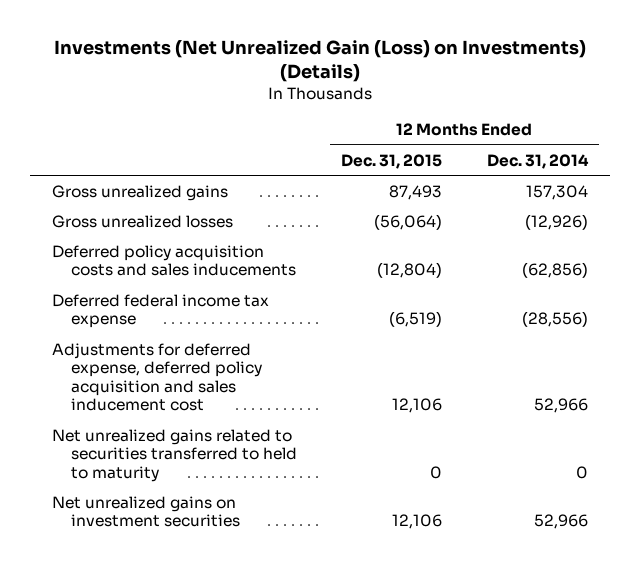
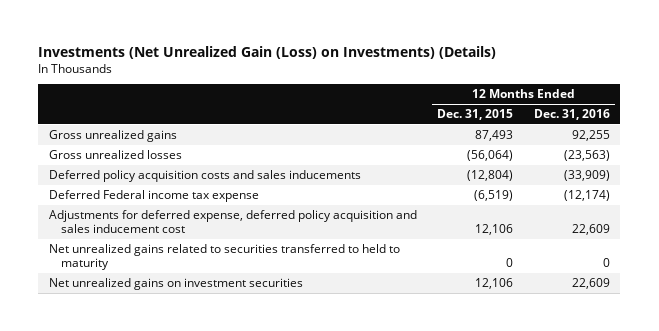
[486,153,589,169] Dec. 31, 2014 -> none
none -> [534,109,611,121] Dec. 31, 2016
[52,293,270,329] Deferred federal income tax expense -> [48,190,259,203] Deferred Federal income tax expense

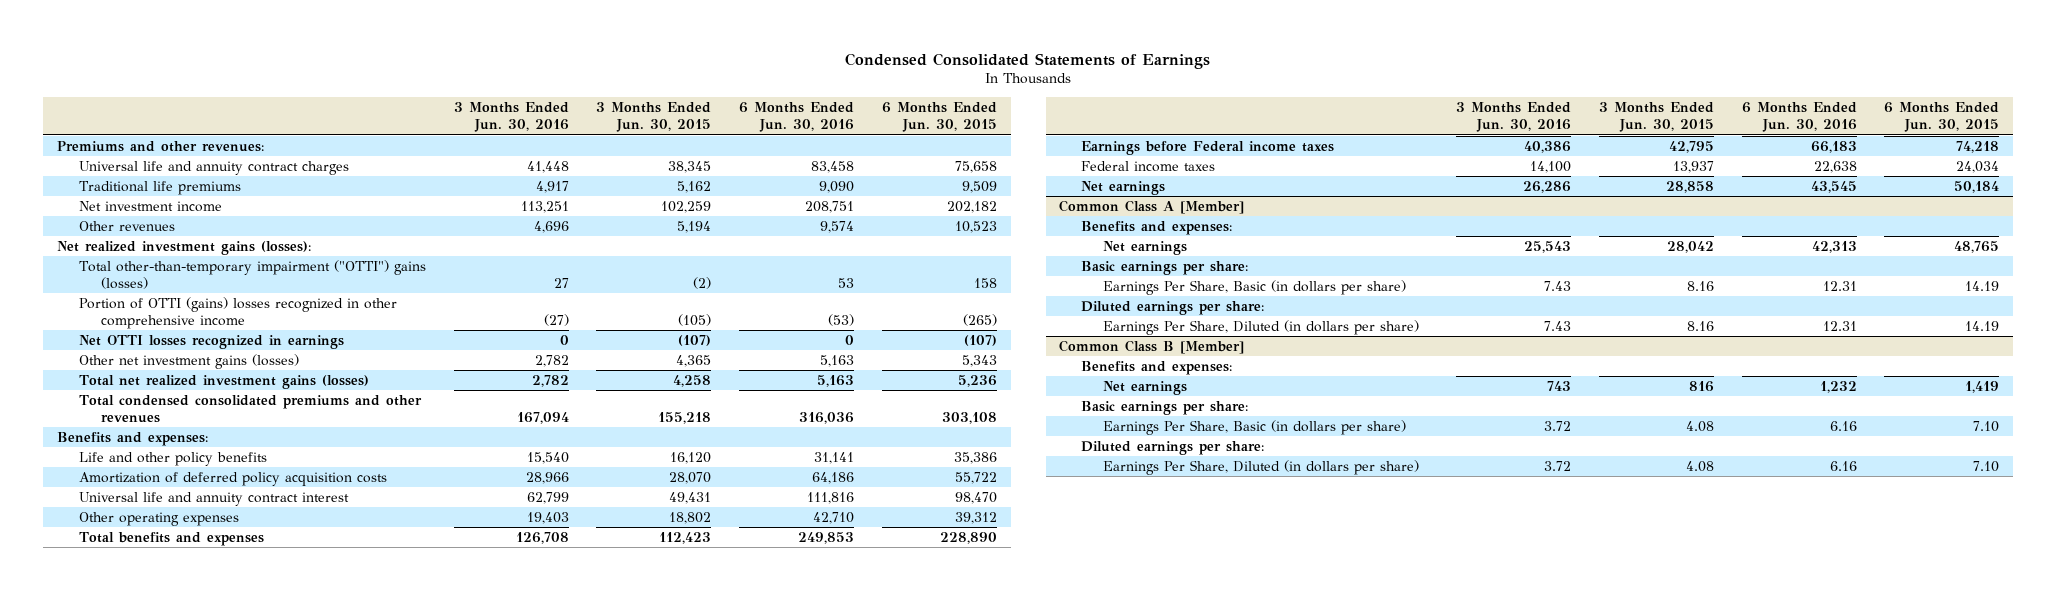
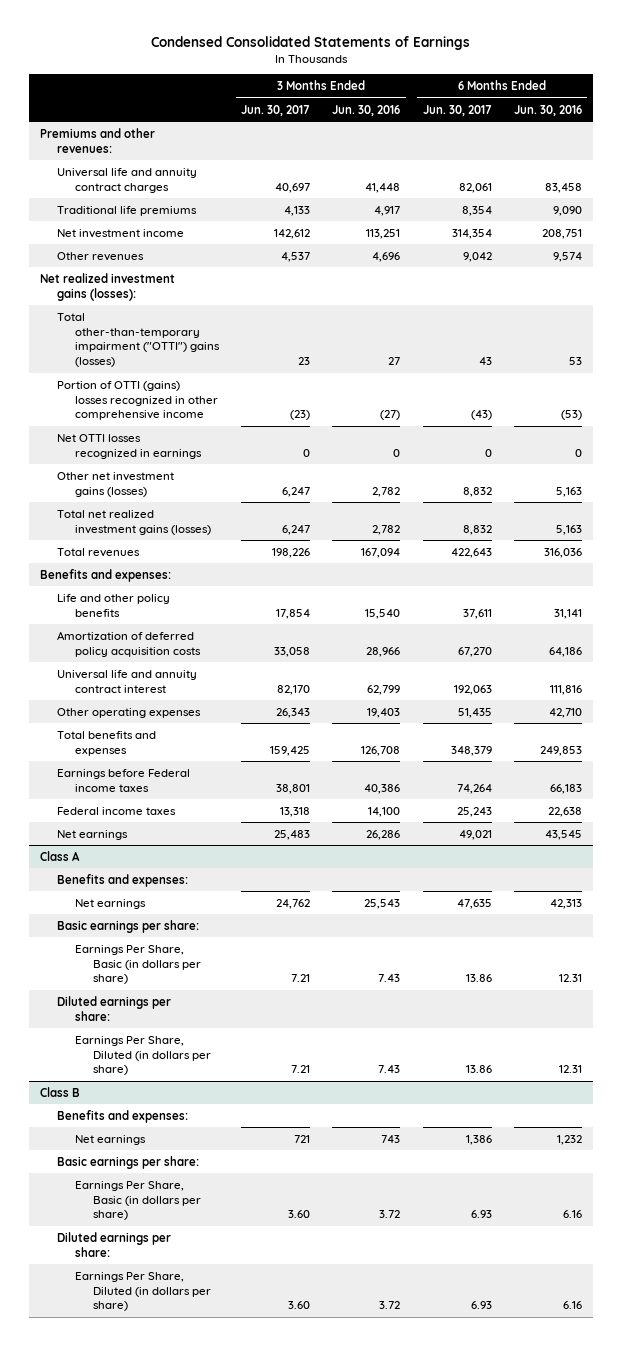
[596,102,712,133] 3 Months Ended Jun. 30, 2015 -> none
[881,102,997,133] 6 Months Ended Jun. 30, 2015 -> none
none -> [241,104,311,116] Jun. 30, 2017
none -> [422,104,492,116] Jun. 30, 2017
[78,394,422,423] Total condensed consolidated premiums and other revenues -> [57,547,141,557] Total revenues
[1059,199,1245,214] Common Class A [Member] -> [39,850,80,861] Class A
[1059,339,1245,354] Common Class B [Member] -> [39,1086,80,1097] Class B

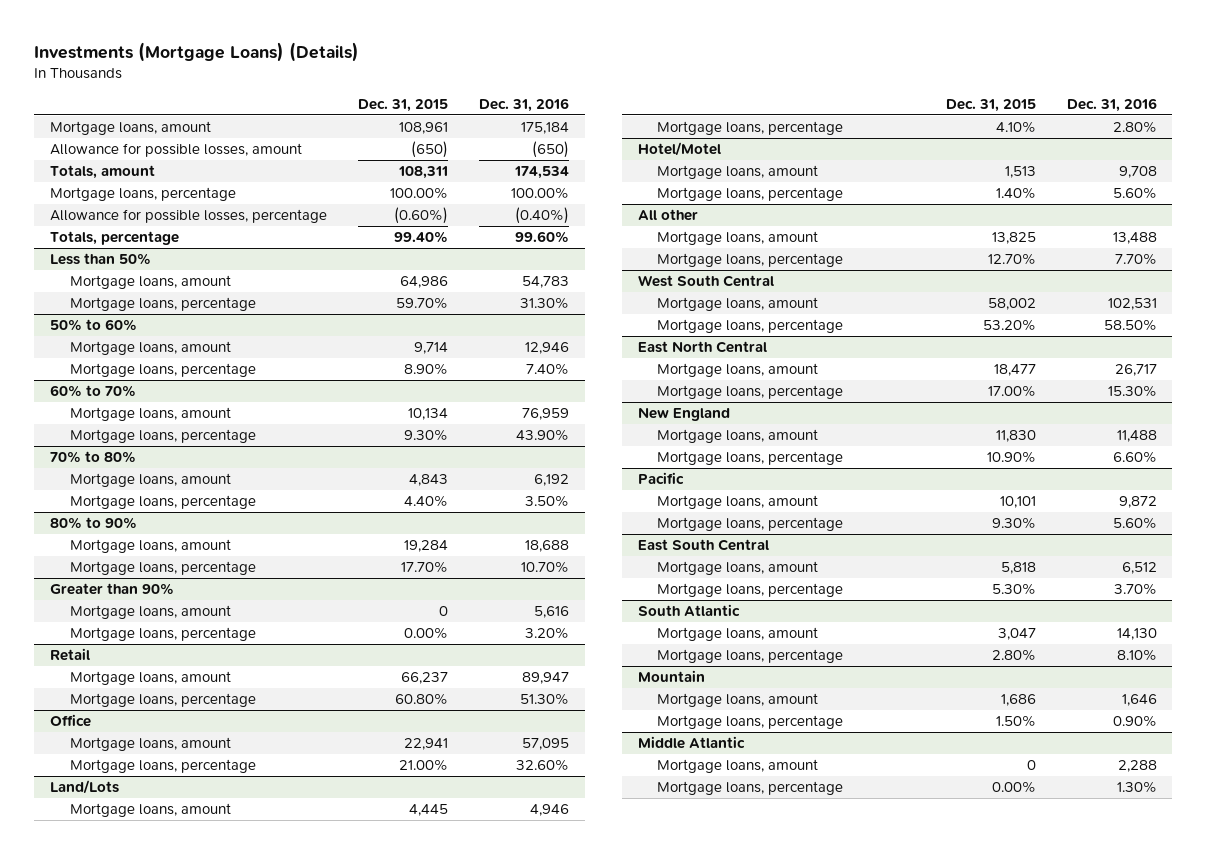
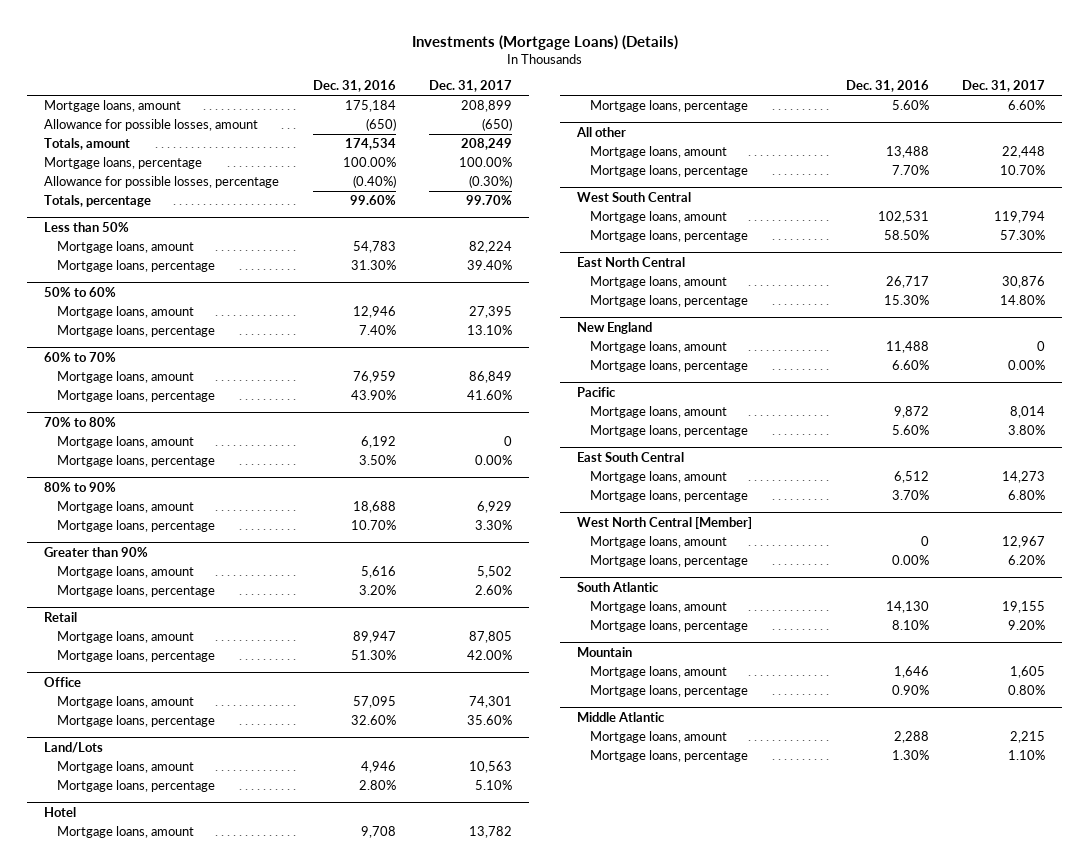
[358,99,449,113] Dec. 31, 2015 -> none
none -> [429,80,513,93] Dec. 31, 2017
[637,141,721,156] Hotel/Motel -> [44,806,77,817] Hotel
none -> [577,516,753,529] West North Central [Member]
none -> [590,536,728,549] Mortgage loans, amount
none -> [590,555,749,568] Mortgage loans, percentage

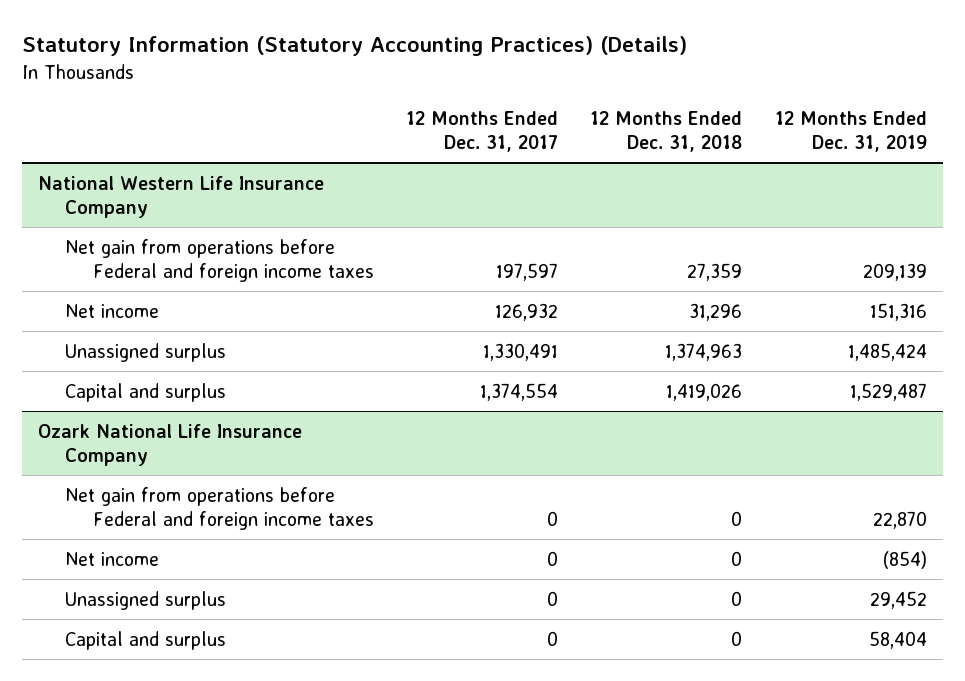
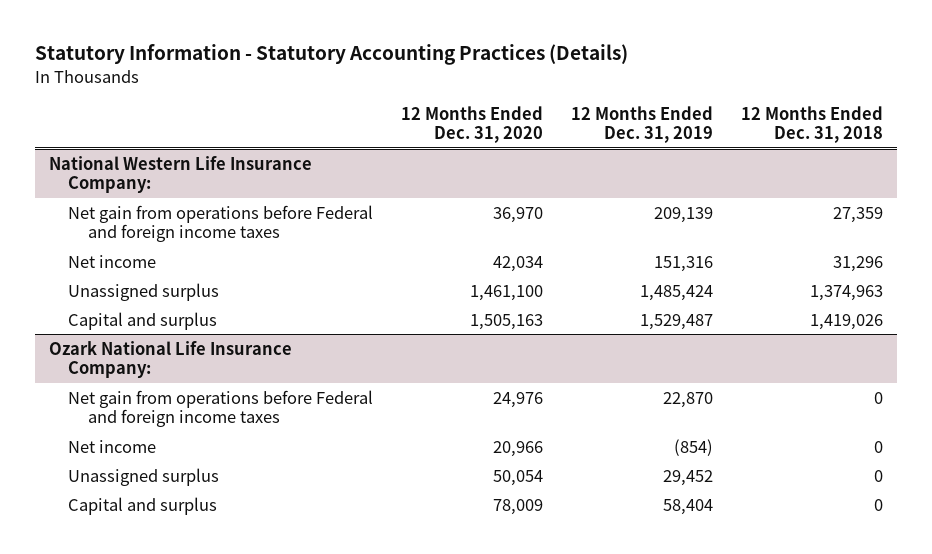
[21,36,687,57] Statutory Information (Statutory Accounting Practices) (Details) -> [34,44,628,66] Statutory Information - Statutory Accounting Practices (Details)
[405,110,558,153] 12 Months Ended Dec. 31, 2017 -> none
none -> [401,105,544,144] 12 Months Ended Dec. 31, 2020
[37,175,324,218] National Western Life Insurance Company -> [48,155,312,194] National Western Life Insurance Company:
[37,423,302,466] Ozark National Life Insurance Company -> [48,340,292,379] Ozark National Life Insurance Company:

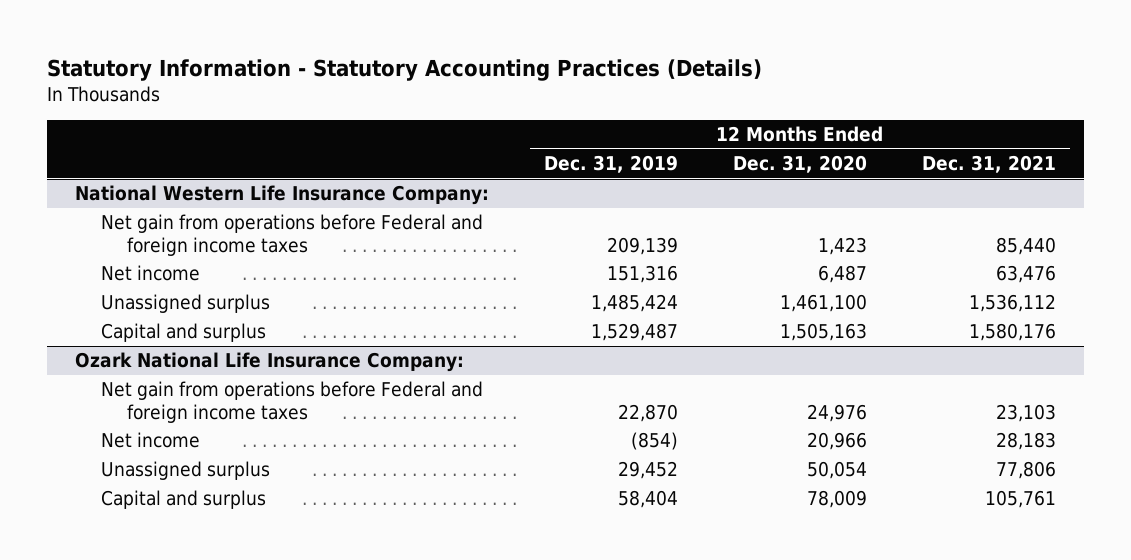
[741,105,884,144] 12 Months Ended Dec. 31, 2018 -> none
none -> [922,155,1057,174] Dec. 31, 2021
[493,206,544,223] 36,970 -> [818,236,868,255] 1,423
[493,255,544,272] 42,034 -> [818,265,868,284] 6,487

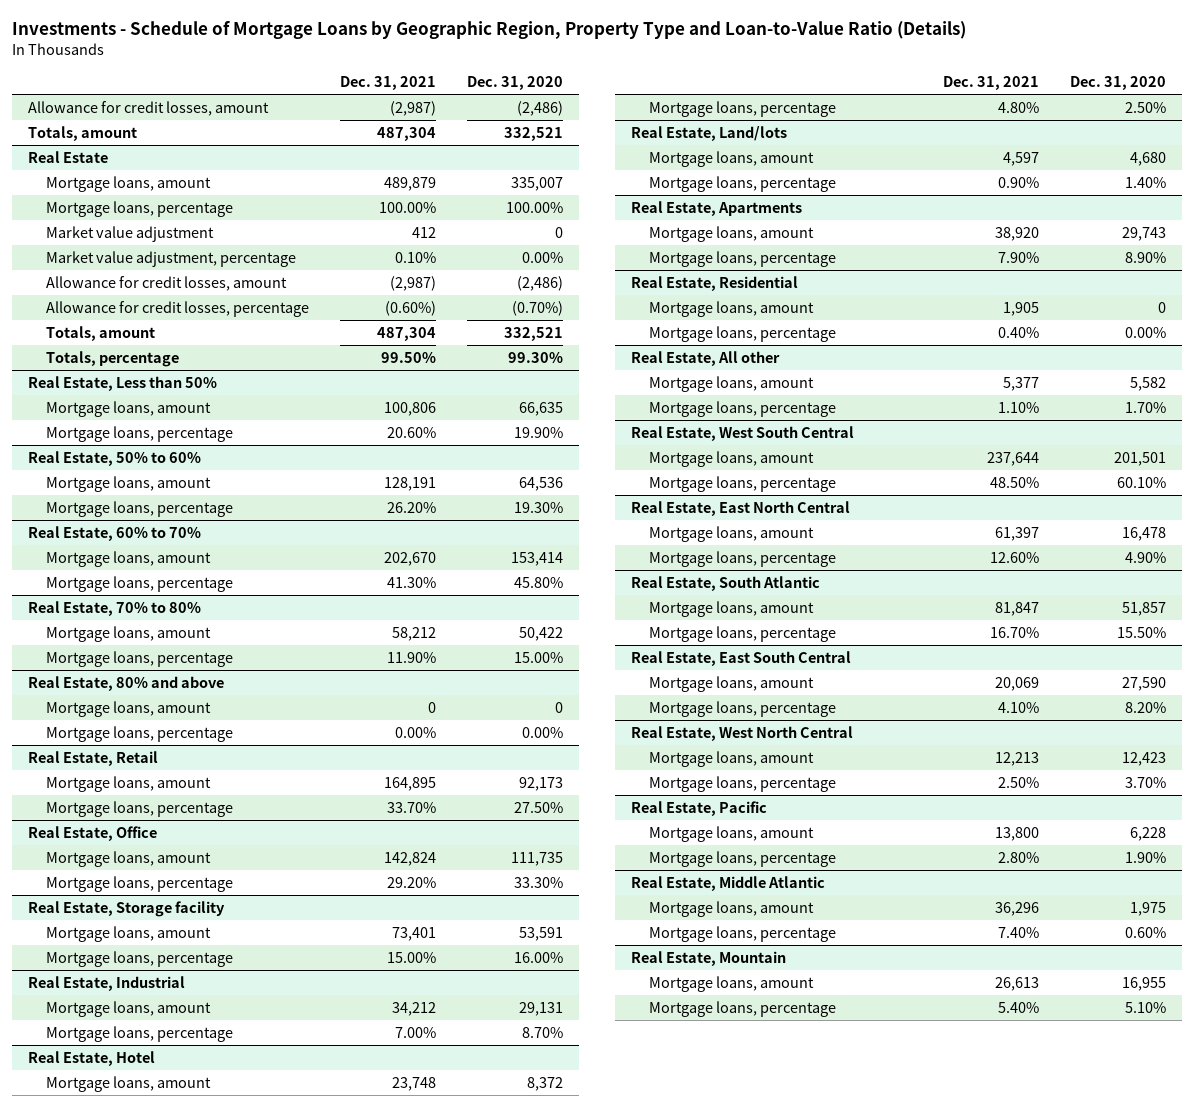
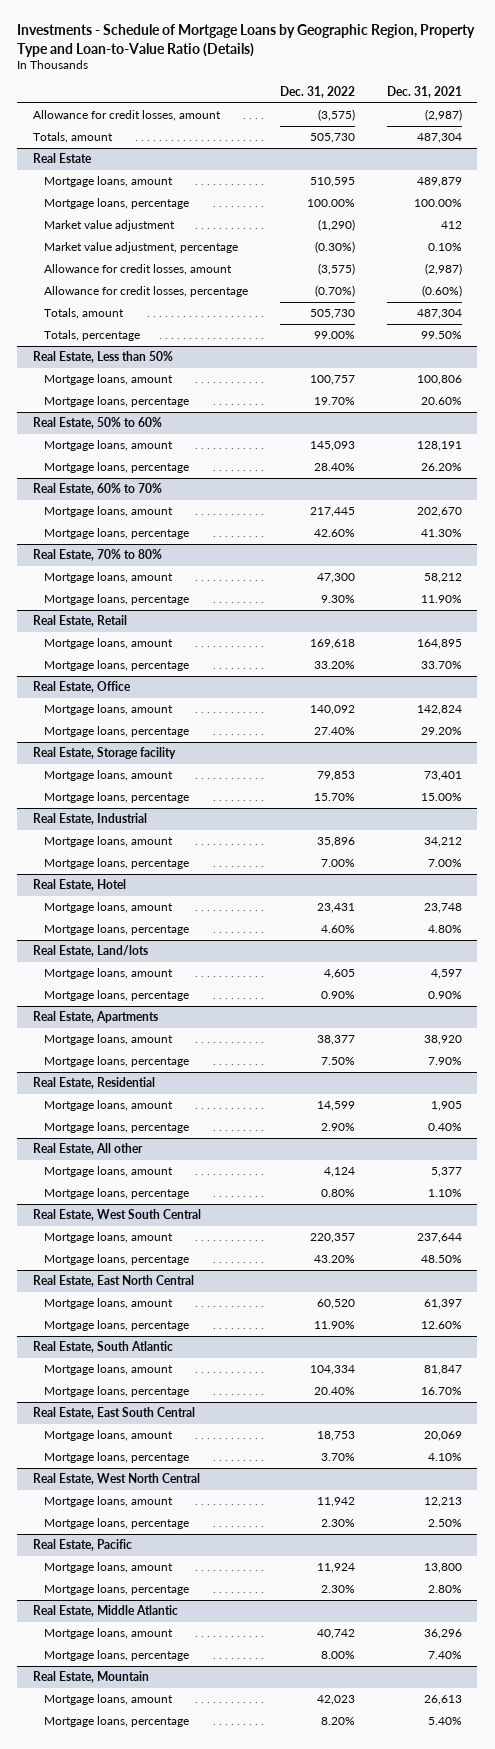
[467,76,564,91] Dec. 31, 2020 -> none
none -> [279,86,355,99] Dec. 31, 2022
[27,675,224,691] Real Estate, 80% and above -> none
[45,700,211,717] Mortgage loans, amount -> none
[45,725,233,742] Mortgage loans, percentage -> none

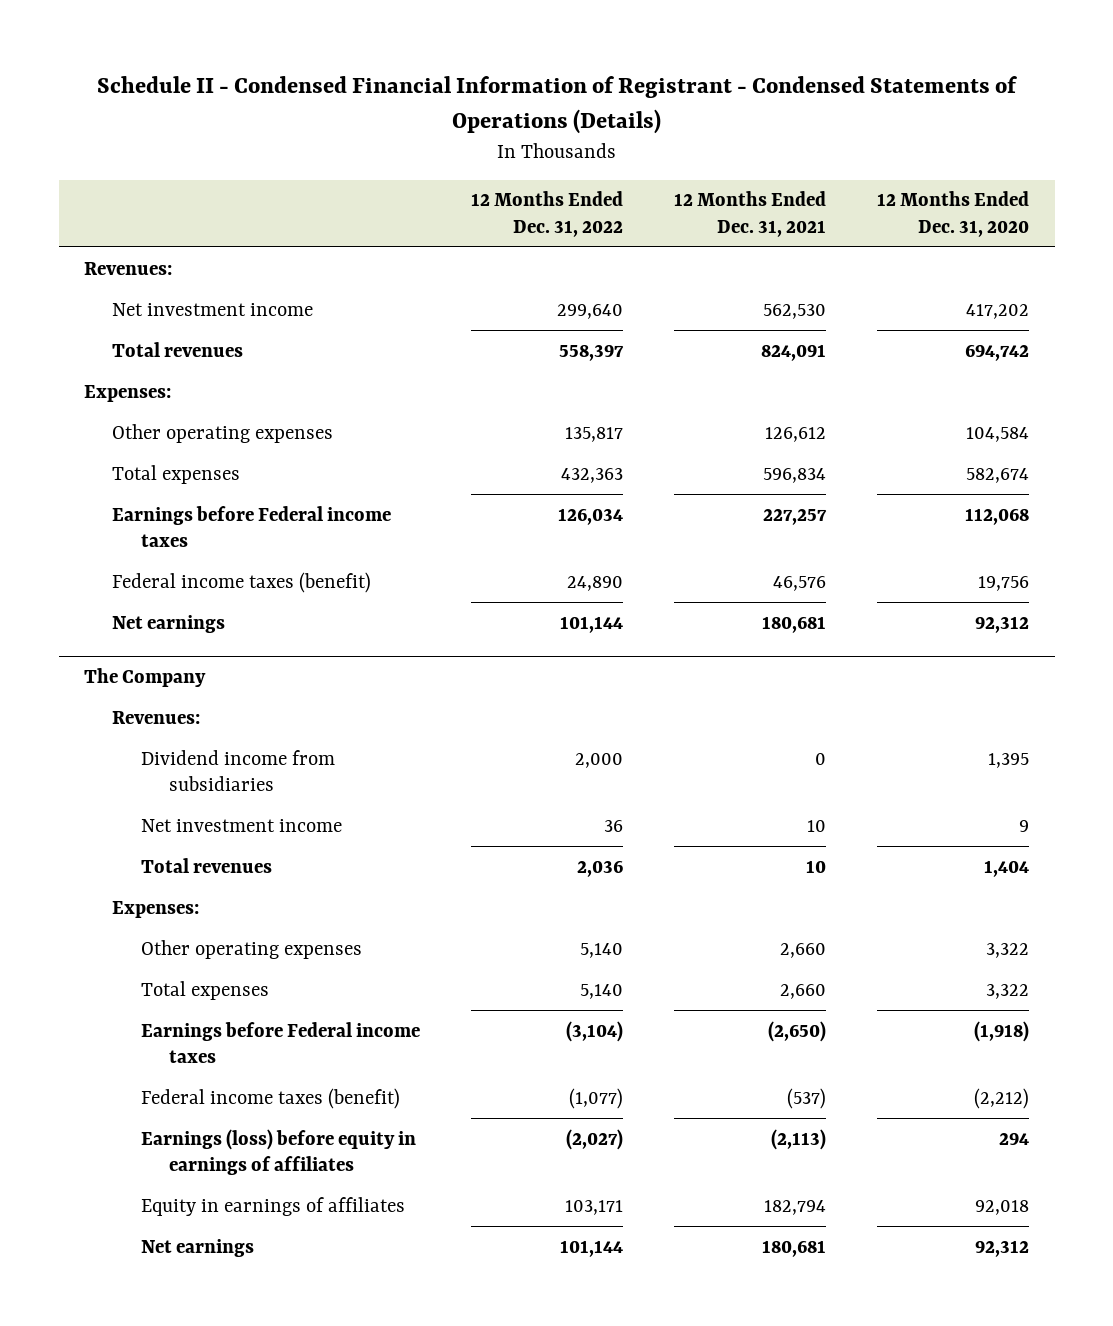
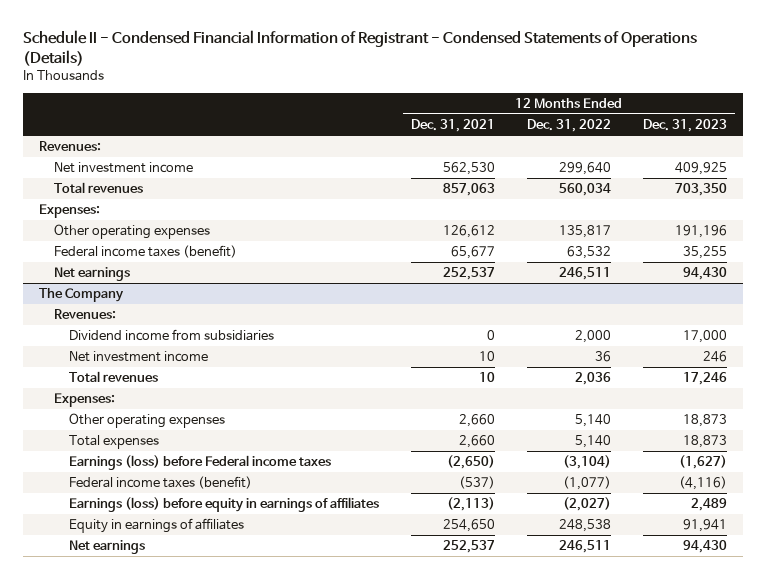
[877,191,1030,237] 12 Months Ended Dec. 31, 2020 -> none
none -> [642,119,727,133] Dec. 31, 2023
[558,343,624,361] 558,397 -> [558,183,611,197] 560,034
[760,343,826,361] 824,091 -> [442,183,495,197] 857,063
[112,464,241,484] Total expenses -> none
[112,505,392,548] Earnings before Federal income taxes -> none
[566,575,623,591] 24,890 -> [566,246,611,260] 63,532
[772,575,826,591] 46,576 -> [450,246,495,260] 65,677
[559,615,623,633] 101,144 -> [558,267,611,281] 246,511
[761,615,826,633] 180,681 -> [442,267,495,281] 252,537
[140,1021,420,1064] Earnings before Federal income taxes -> [68,455,331,471] Earnings (loss) before Federal income taxes
[564,1199,623,1215] 103,171 -> [558,519,611,533] 248,538
[763,1199,826,1215] 182,794 -> [442,519,495,533] 254,650
[559,1239,623,1257] 101,144 -> [558,540,611,554] 246,511
[761,1239,826,1257] 180,681 -> [442,540,495,554] 252,537

